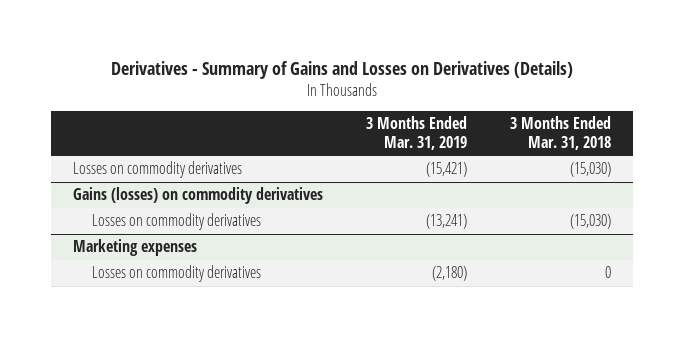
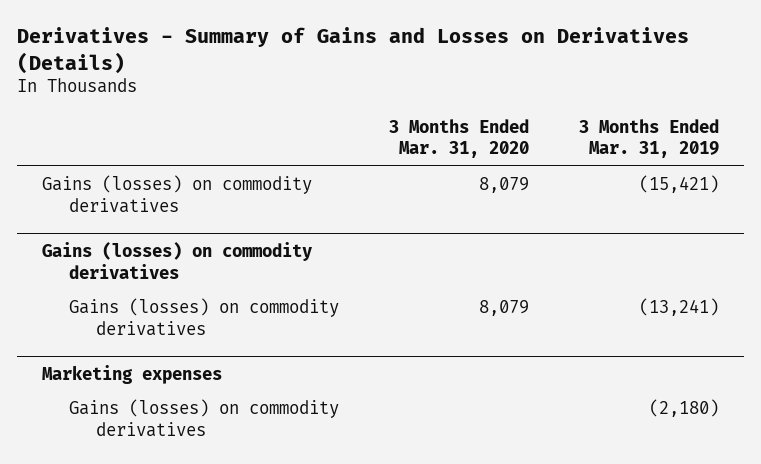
[510,116,612,150] 3 Months Ended Mar. 31, 2018 -> none
none -> [388,118,529,159] 3 Months Ended Mar. 31, 2020
[72,161,242,179] Losses on commodity derivatives -> [41,175,312,213] Gains (losses) on commodity derivatives
[92,213,262,231] Losses on commodity derivatives -> [68,298,339,336] Gains (losses) on commodity derivatives
[92,265,262,283] Losses on commodity derivatives -> [68,399,339,437] Gains (losses) on commodity derivatives

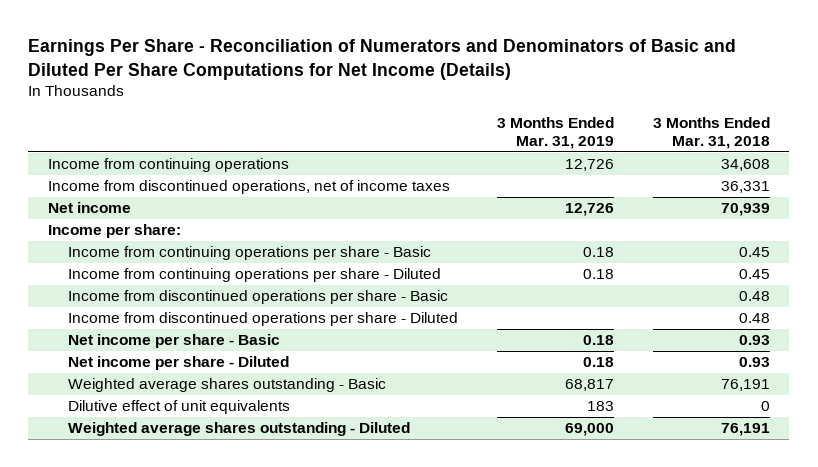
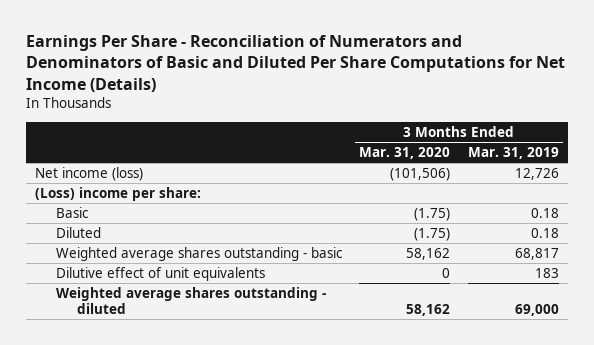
[652,116,770,150] 3 Months Ended Mar. 31, 2018 -> none
none -> [359,147,451,160] Mar. 31, 2020
[47,158,289,173] Income from continuing operations -> none
[47,180,450,195] Income from discontinued operations, net of income taxes -> none
[67,246,431,261] Income from continuing operations per share - Basic -> none
[67,268,441,283] Income from continuing operations per share - Diluted -> none
[67,290,448,305] Income from discontinued operations per share - Basic -> none
[67,312,458,327] Income from discontinued operations per share - Diluted -> none
[47,202,131,214] Net income -> [34,167,143,182] Net income (loss)
[47,224,181,239] Income per share: -> [34,187,201,202] (Loss) income per share:
[67,334,280,349] Net income per share - Basic -> [55,207,89,219] Basic
[67,356,289,371] Net income per share - Diluted -> [55,227,101,239] Diluted
[67,378,386,393] Weighted average shares outstanding - Basic -> [55,247,343,262] Weighted average shares outstanding - basic
[67,422,410,437] Weighted average shares outstanding - Diluted -> [55,287,326,314] Weighted average shares outstanding - diluted

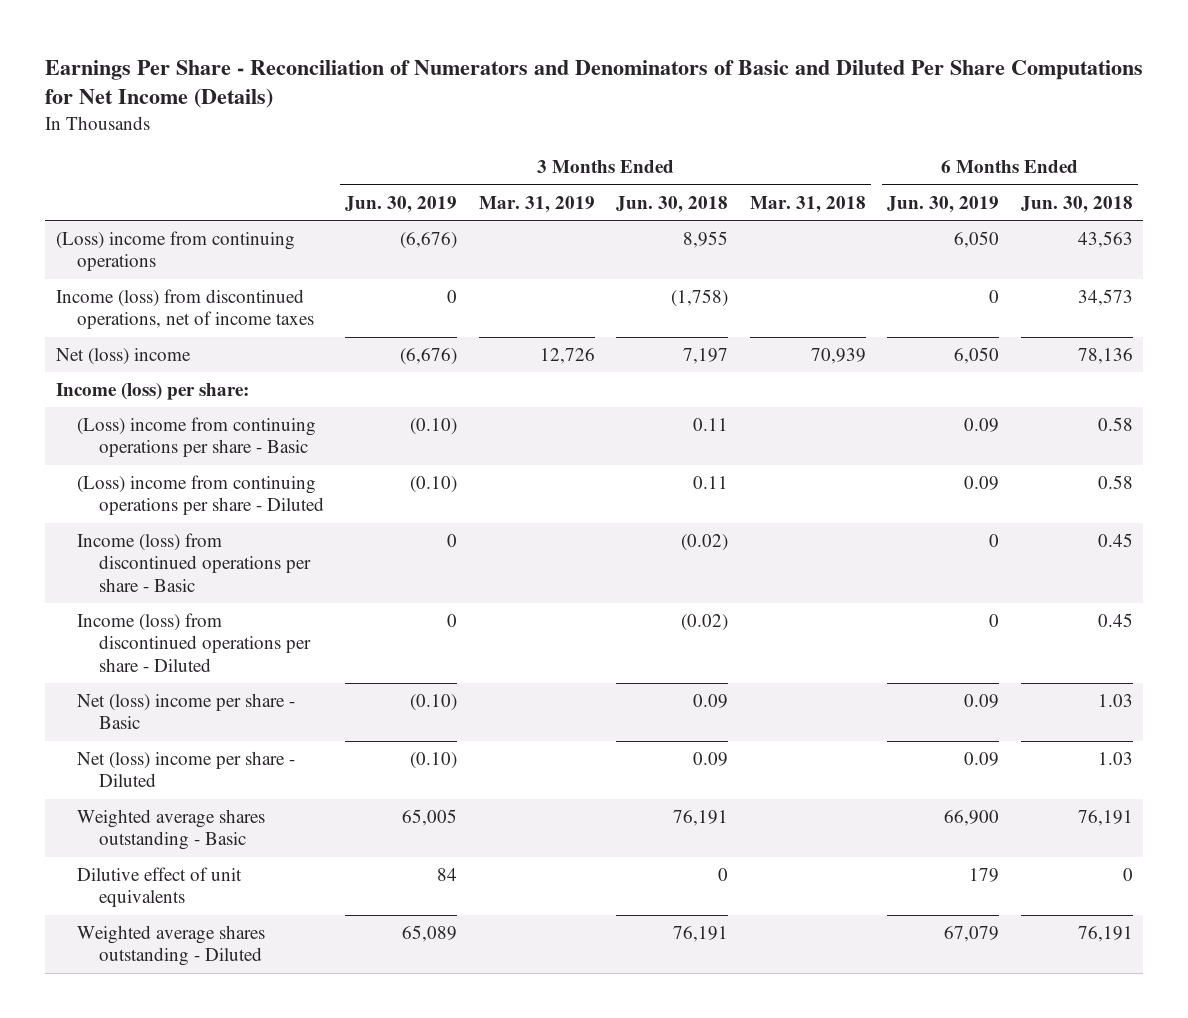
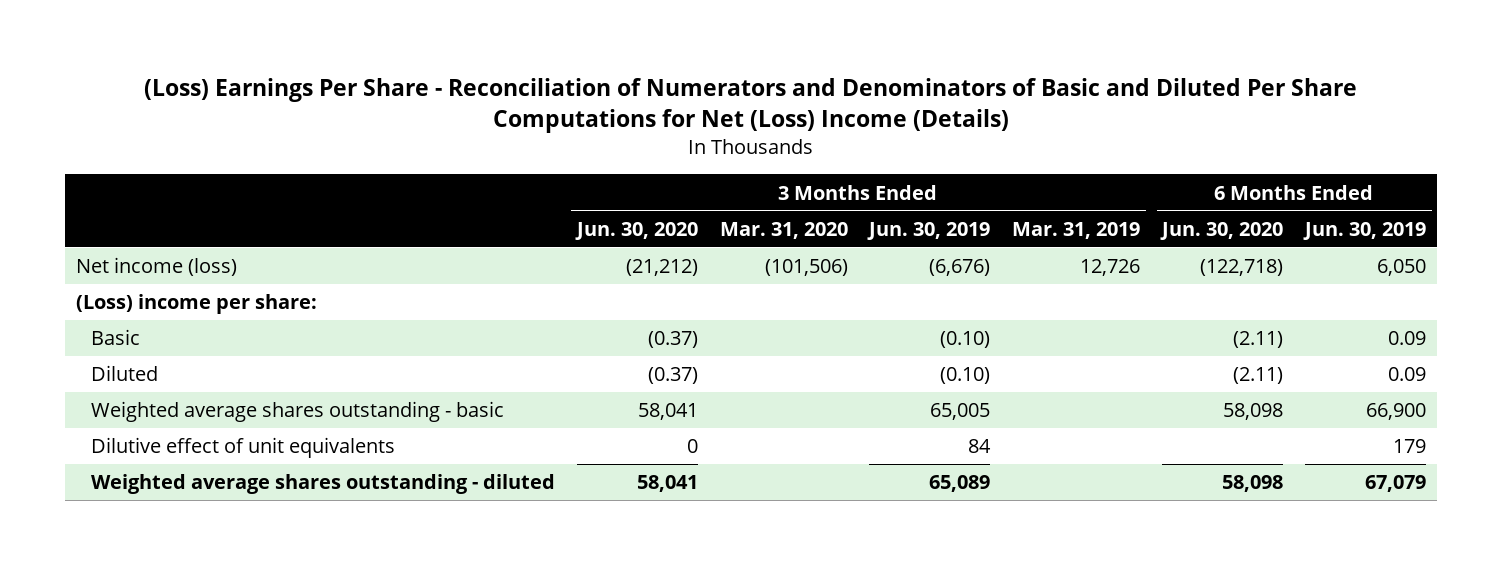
[44,59,1143,109] Earnings Per Share - Reconciliation of Numerators and Denominators of Basic and Diluted Per Share Computations for Net Income (Details) -> [143,77,1357,134] (Loss) Earnings Per Share - Reconciliation of Numerators and Denominators of Basic and Diluted Per Share Computations for Net (Loss) Income (Details)
[616,195,729,213] Jun. 30, 2018 -> none
[749,195,866,213] Mar. 31, 2018 -> none
[1020,195,1133,213] Jun. 30, 2018 -> none
none -> [574,221,698,240] Jun. 30, 2020
none -> [719,221,848,239] Mar. 31, 2020
none -> [1160,221,1284,240] Jun. 30, 2020
[55,230,295,272] (Loss) income from continuing operations -> none
[55,288,315,330] Income (loss) from discontinued operations, net of income taxes -> none
[77,416,317,458] (Loss) income from continuing operations per share - Basic -> none
[77,474,324,516] (Loss) income from continuing operations per share - Diluted -> none
[77,532,311,592] Income (loss) from discontinued operations per share - Basic -> none
[77,612,311,672] Income (loss) from discontinued operations per share - Diluted -> none
[55,347,191,365] Net (loss) income -> [75,257,237,277] Net income (loss)
[55,382,249,400] Income (loss) per share: -> [75,294,317,315] (Loss) income per share:
[77,692,296,730] Net (loss) income per share - Basic -> [90,329,140,346] Basic
[77,750,296,788] Net (loss) income per share - Diluted -> [90,365,158,382] Diluted
[77,808,266,851] Weighted average shares outstanding - Basic -> [90,401,504,423] Weighted average shares outstanding - basic
[77,924,266,967] Weighted average shares outstanding - Diluted -> [90,474,555,495] Weighted average shares outstanding - diluted

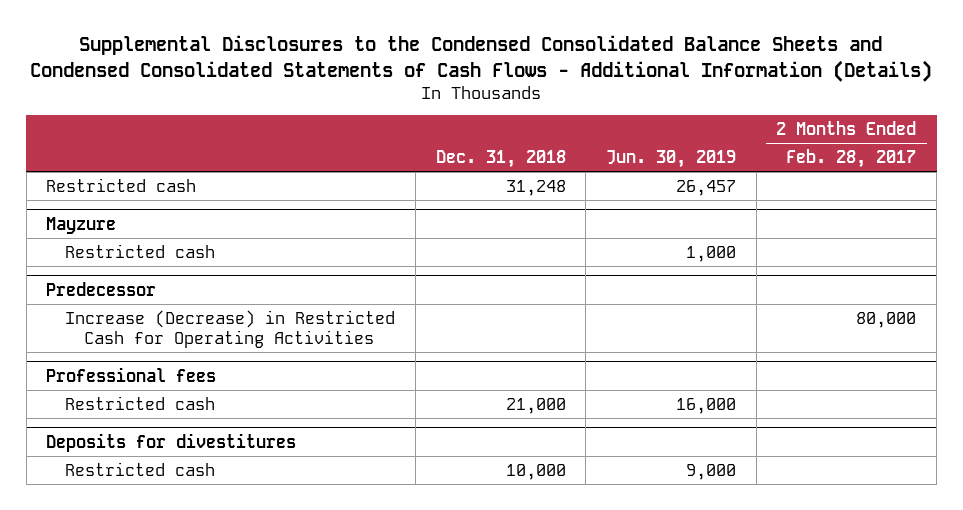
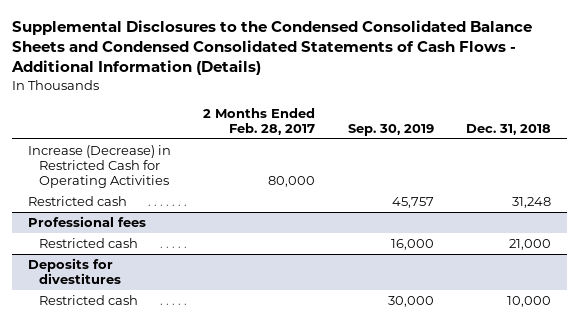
[606,149,737,168] Jun. 30, 2019 -> none
none -> [347,123,434,136] Sep. 30, 2019
[46,216,117,234] Mayzure -> none
[65,243,216,258] Restricted cash -> none
[46,281,157,296] Predecessor -> none
[46,177,197,192] Restricted cash -> [28,196,128,207] Restricted cash

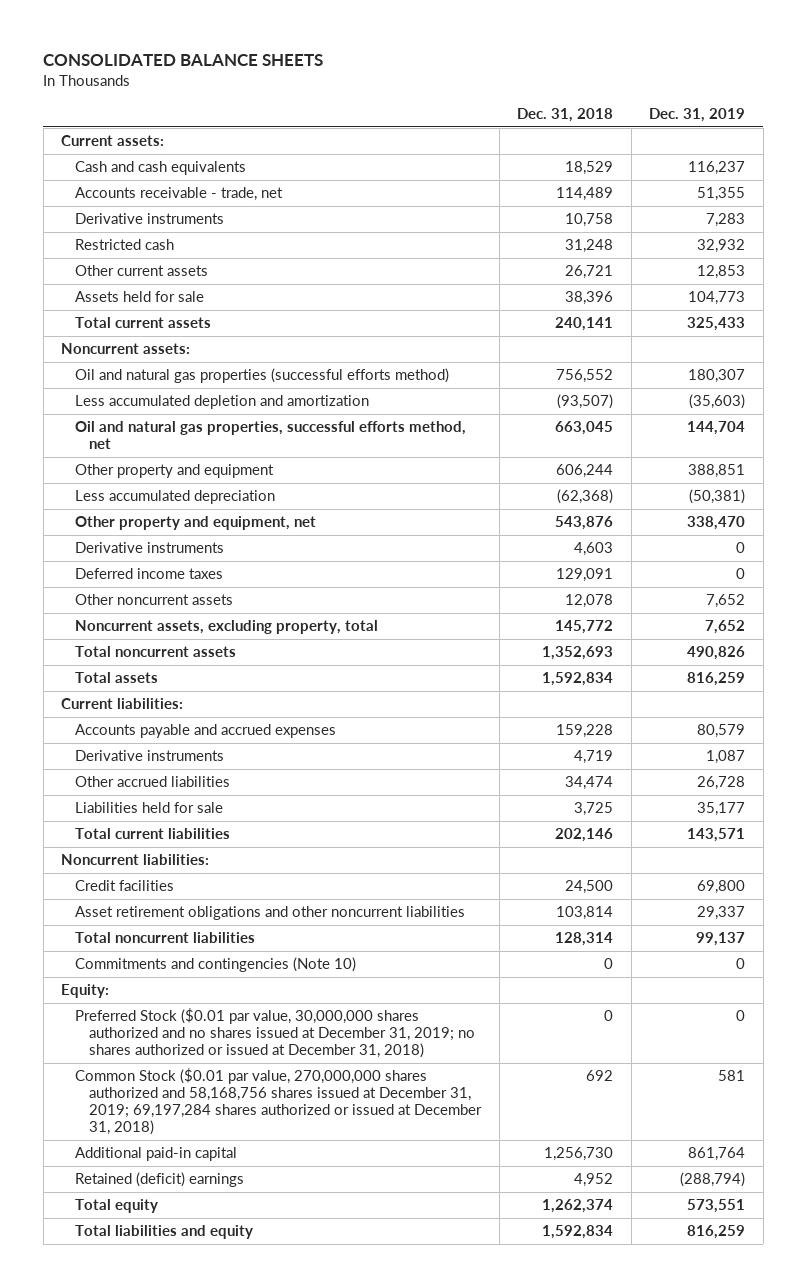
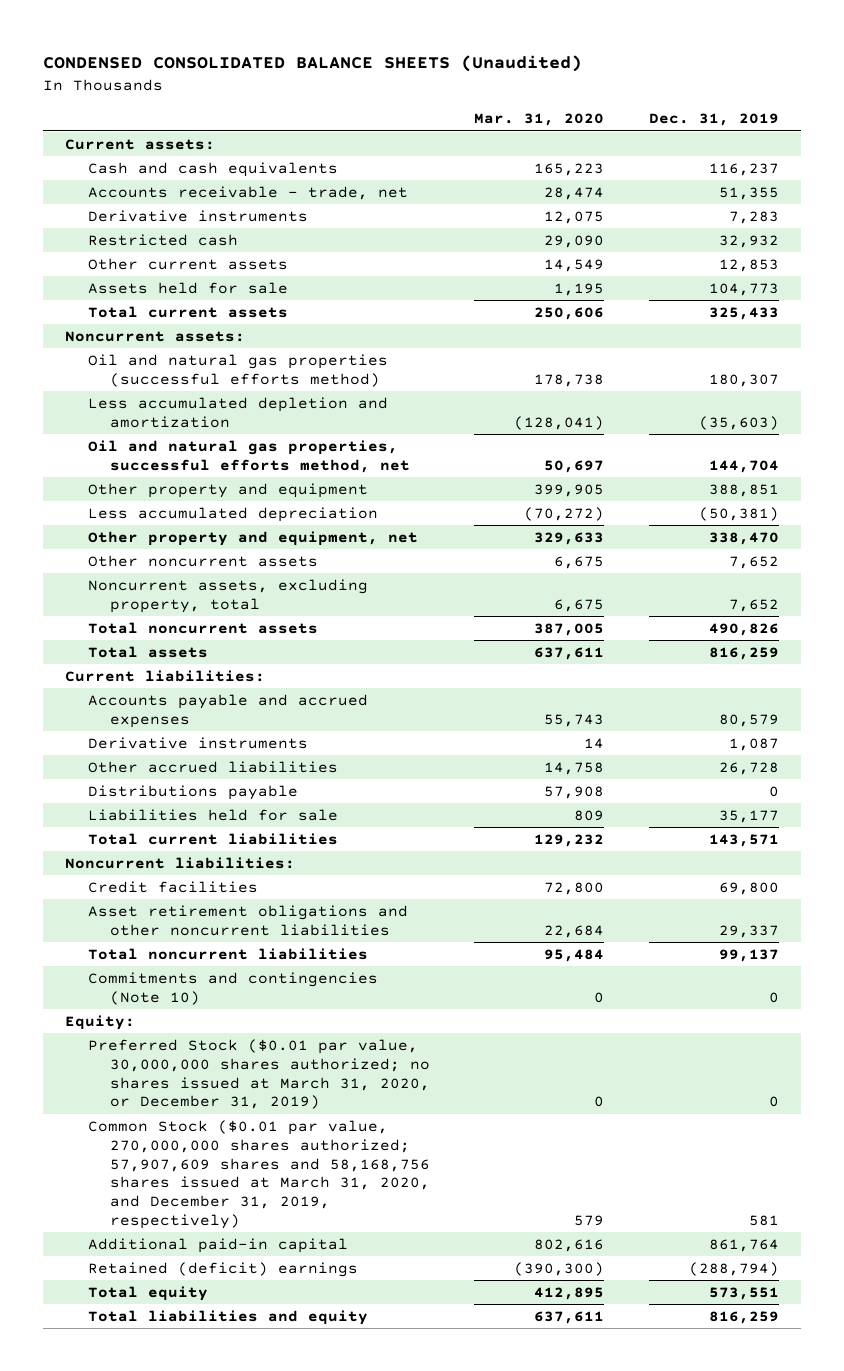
[43,54,324,67] CONSOLIDATED BALANCE SHEETS -> [43,55,583,73] CONDENSED CONSOLIDATED BALANCE SHEETS (Unaudited)
[517,108,614,123] Dec. 31, 2018 -> none
none -> [474,113,605,127] Mar. 31, 2020
[75,542,225,554] Derivative instruments -> none
[75,568,224,580] Deferred income taxes -> none
none -> [87,784,298,800] Distributions payable
[75,1008,476,1059] Preferred Stock ($0.01 par value, 30,000,000 shares authorized and no shares issued at December 31, 2019; no shares authorized or issued at December 31, 2018) -> [87,1038,431,1110] Preferred Stock ($0.01 par value, 30,000,000 shares authorized; no shares issued at March 31, 2020, or December 31, 2019)
[75,1068,483,1136] Common Stock ($0.01 par value, 270,000,000 shares authorized and 58,168,756 shares issued at December 31, 2019; 69,197,284 shares authorized or issued at December 31, 2018) -> [87,1119,431,1230] Common Stock ($0.01 par value, 270,000,000 shares authorized; 57,907,609 shares and 58,168,756 shares issued at March 31, 2020, and December 31, 2019, respectively)

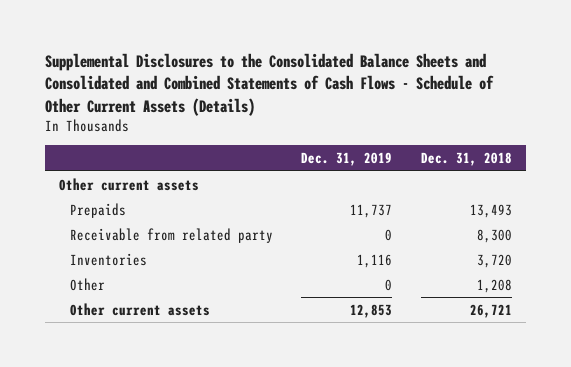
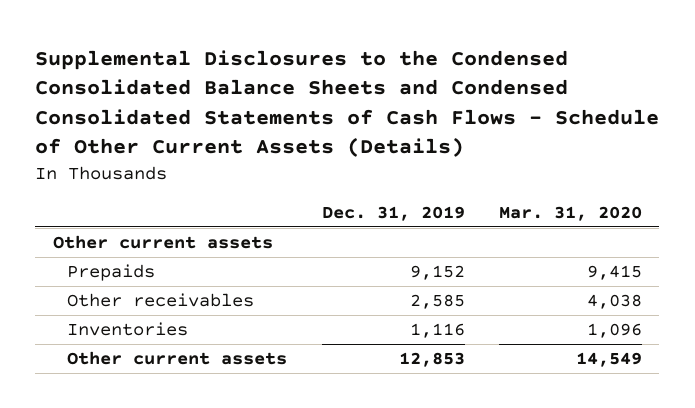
[44,53,494,116] Supplemental Disclosures to the Consolidated Balance Sheets and Consolidated and Combined Statements of Cash Flows - Schedule of Other Current Assets (Details) -> [35,49,660,158] Supplemental Disclosures to the Condensed Consolidated Balance Sheets and Condensed Consolidated Statements of Cash Flows - Schedule of Other Current Assets (Details)
[420,152,512,167] Dec. 31, 2018 -> none
none -> [499,205,643,221] Mar. 31, 2020
[70,227,274,243] Receivable from related party -> none
[350,203,393,218] 11,737 -> [409,265,465,281] 9,152
none -> [67,293,255,308] Other receivables
[70,277,106,291] Other -> none

